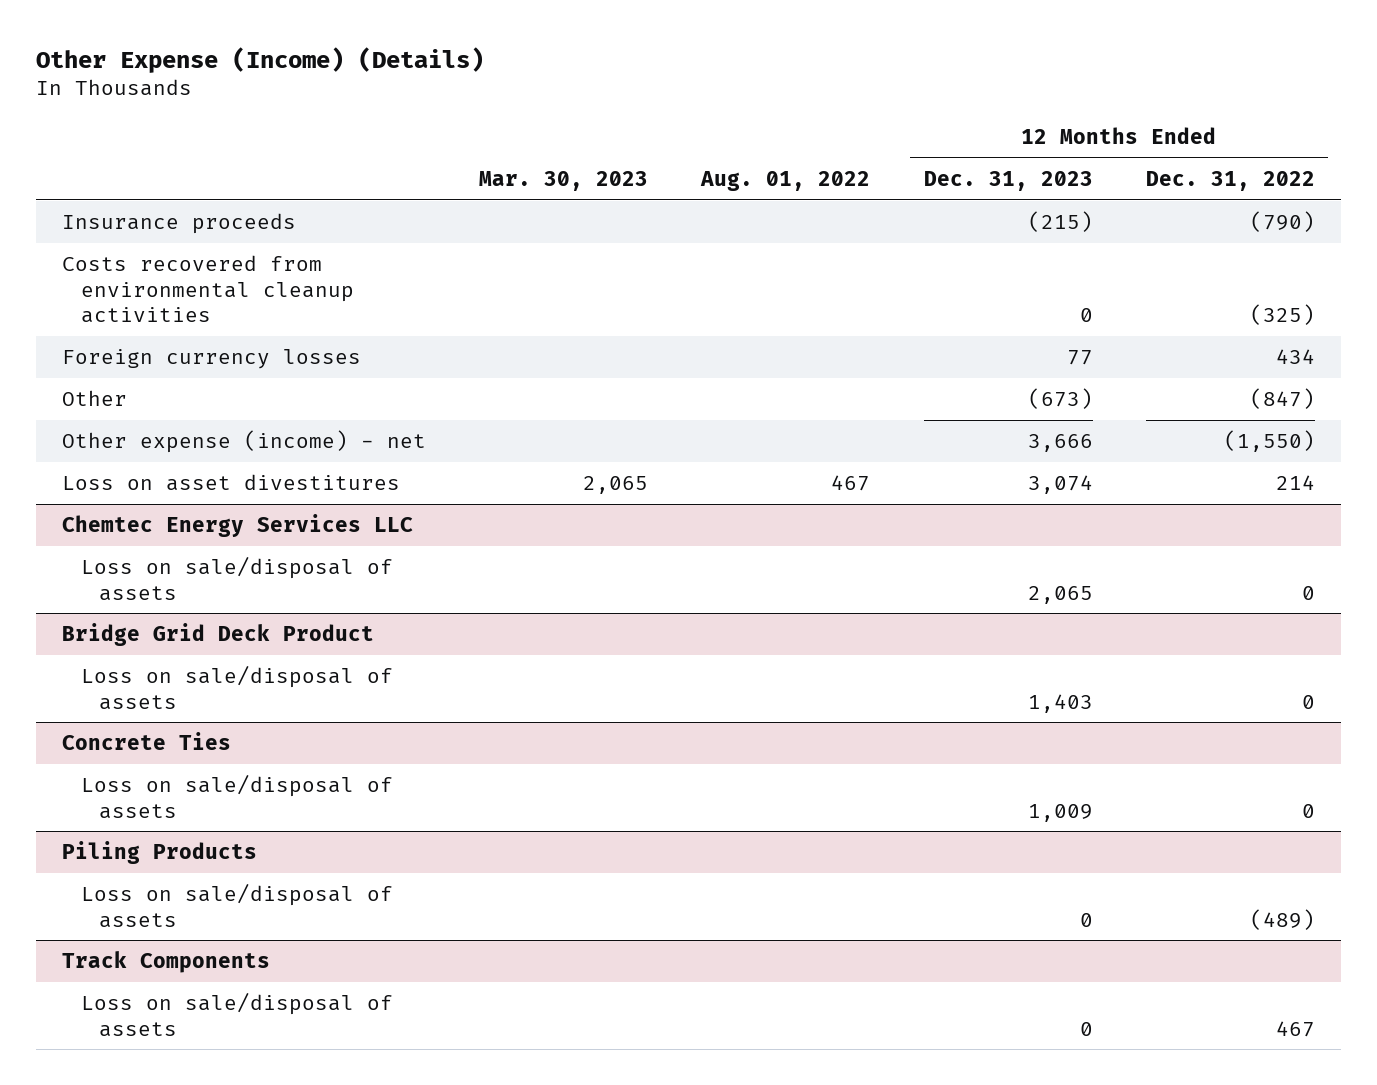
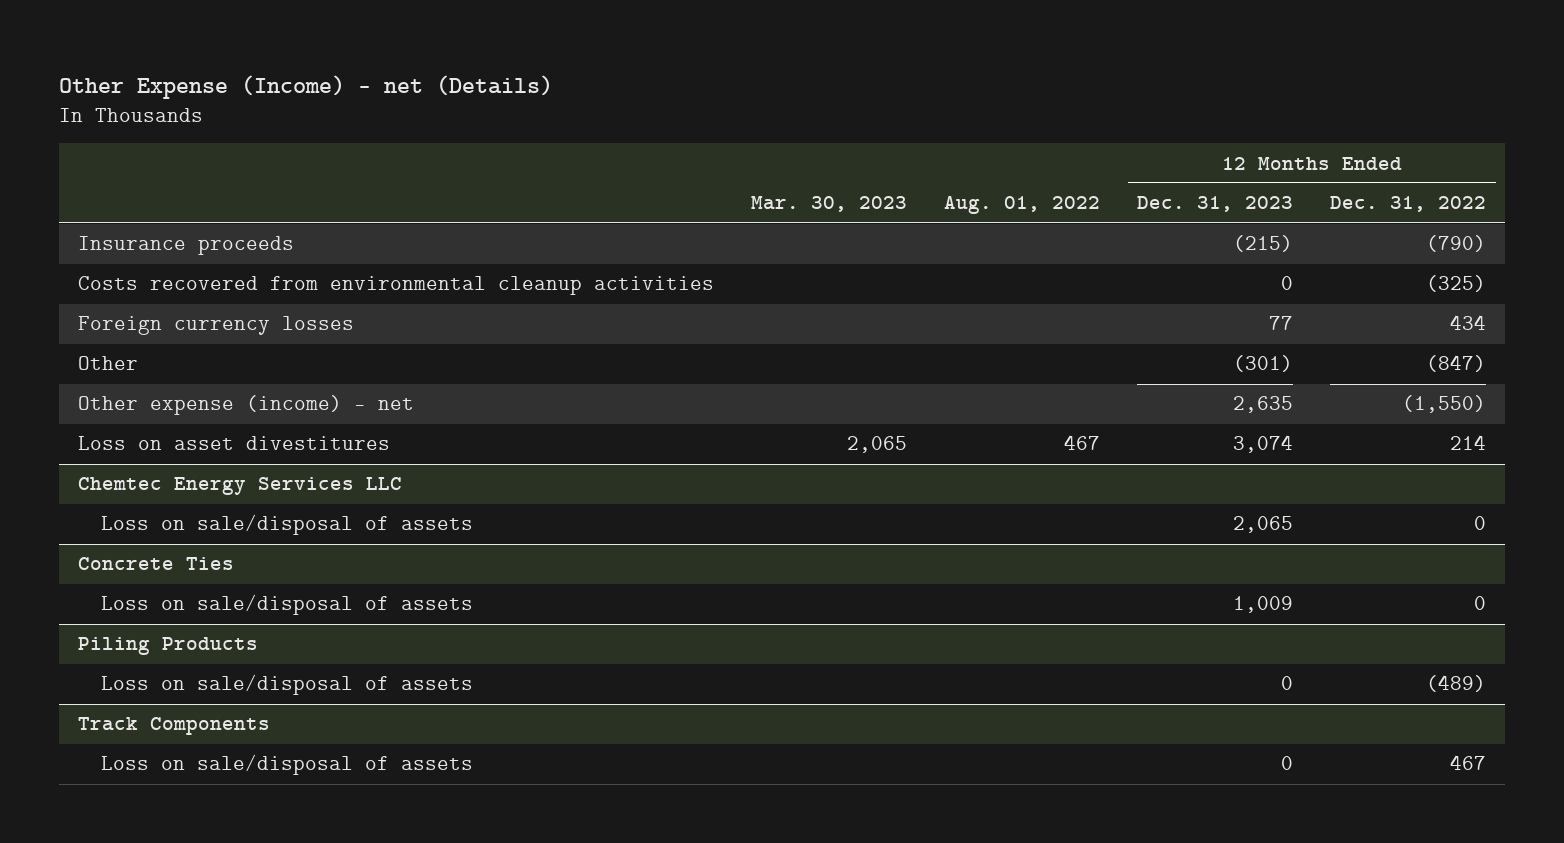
[35,46,484,73] Other Expense (Income) (Details) -> [59,74,554,99] Other Expense (Income) - net (Details)
[1027,388,1093,410] (673) -> [1233,355,1294,373] (301)
[1027,434,1093,453] 3,666 -> [1233,396,1294,414] 2,635
[62,623,375,647] Bridge Grid Deck Product -> none
[80,665,393,710] Loss on sale/disposal of assets -> none

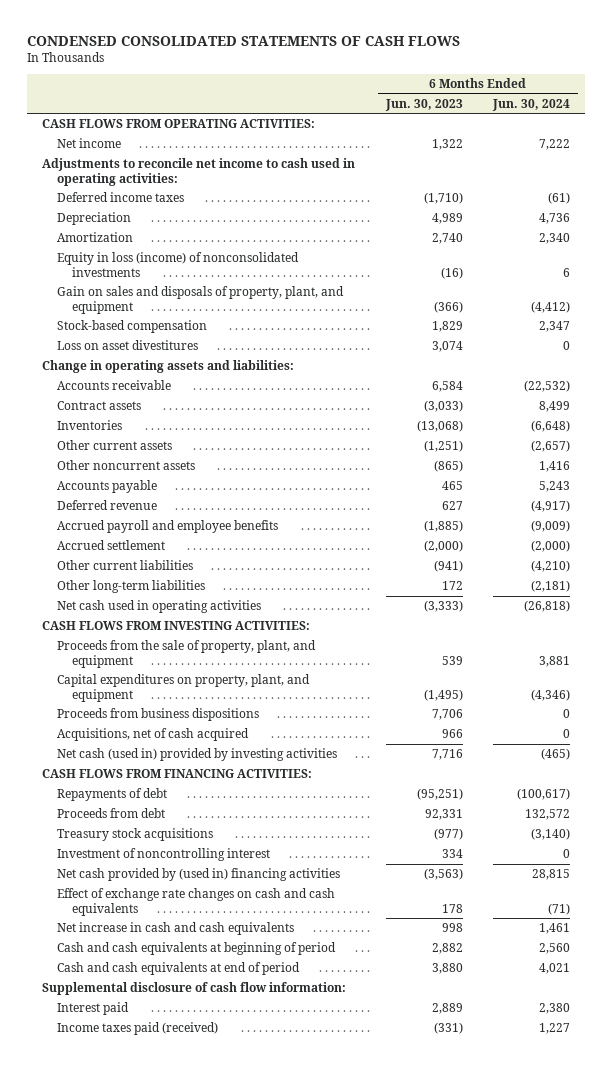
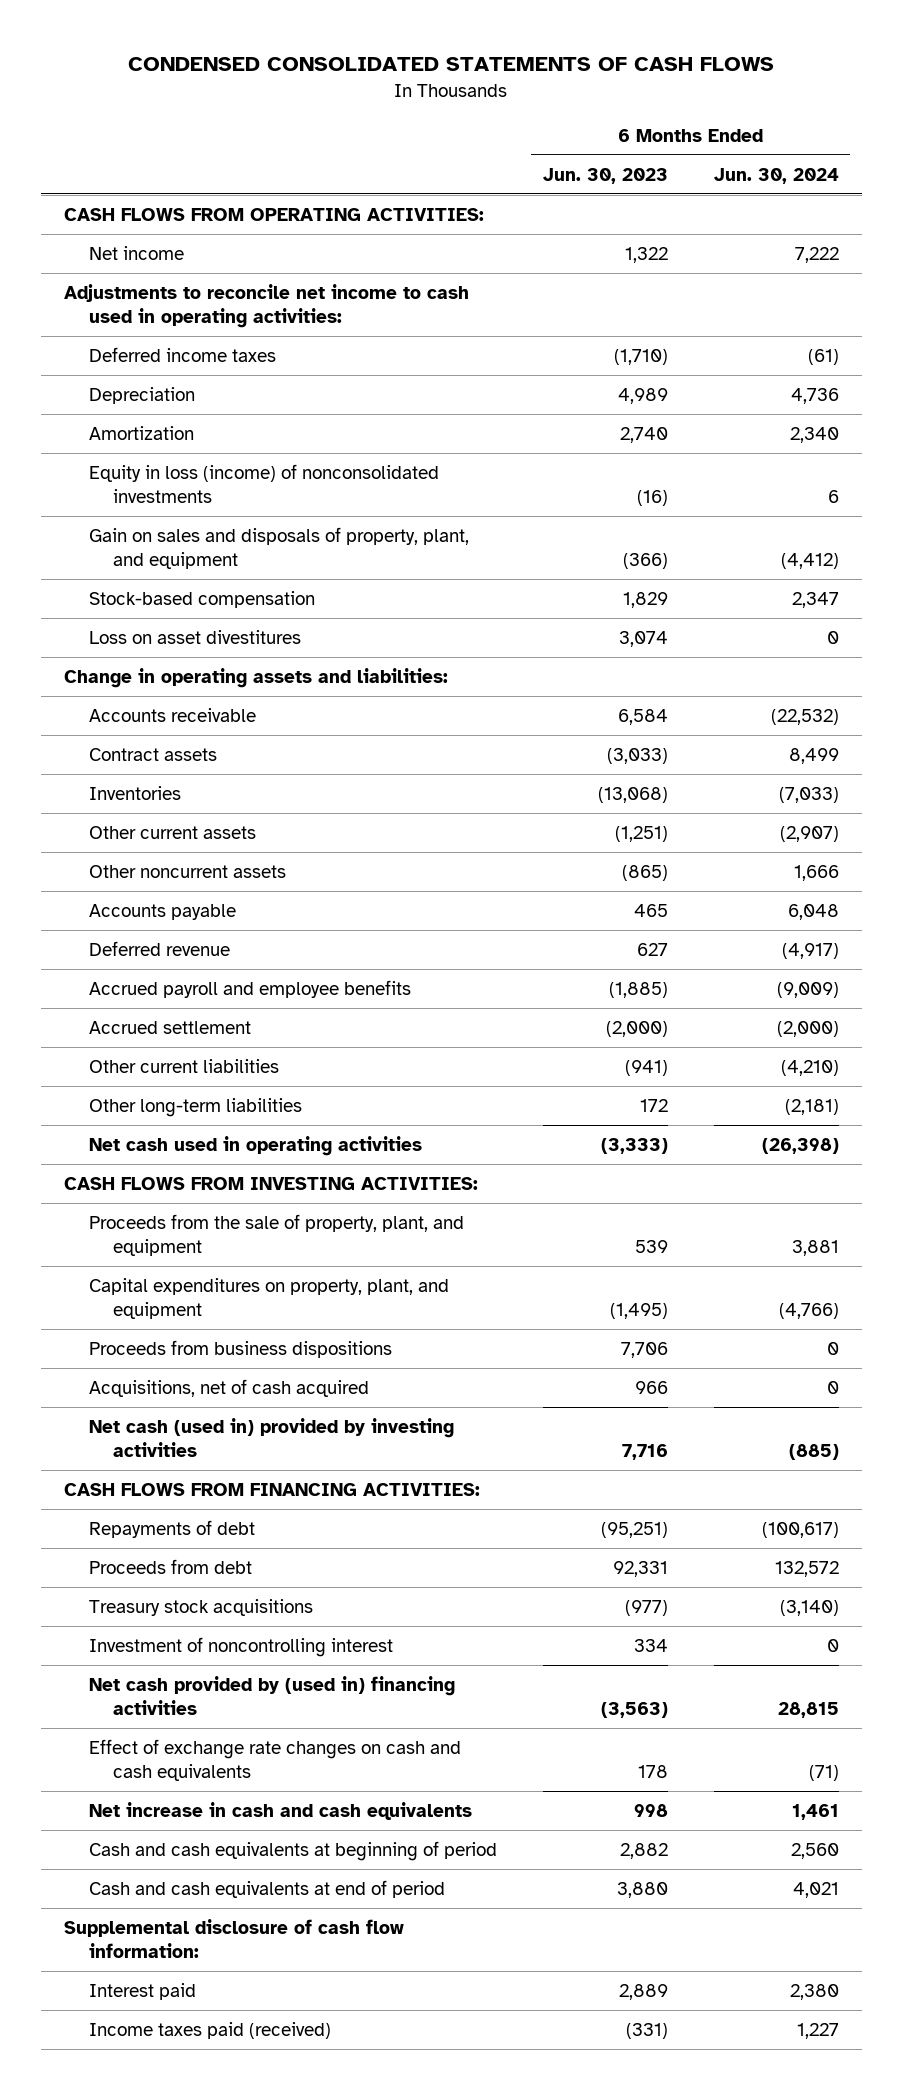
[530,420,570,433] (6,648) -> [778,786,839,803] (7,033)
[530,440,570,453] (2,657) -> [779,825,839,842] (2,907)
[538,461,570,473] 1,416 -> [793,864,839,881] 1,666
[538,481,570,493] 5,243 -> [787,903,839,920] 6,048
[523,600,570,613] (26,818) -> [761,1137,839,1154] (26,398)
[530,688,570,701] (4,346) -> [778,1303,839,1320] (4,766)
[540,748,570,761] (465) -> [788,1444,839,1461] (885)

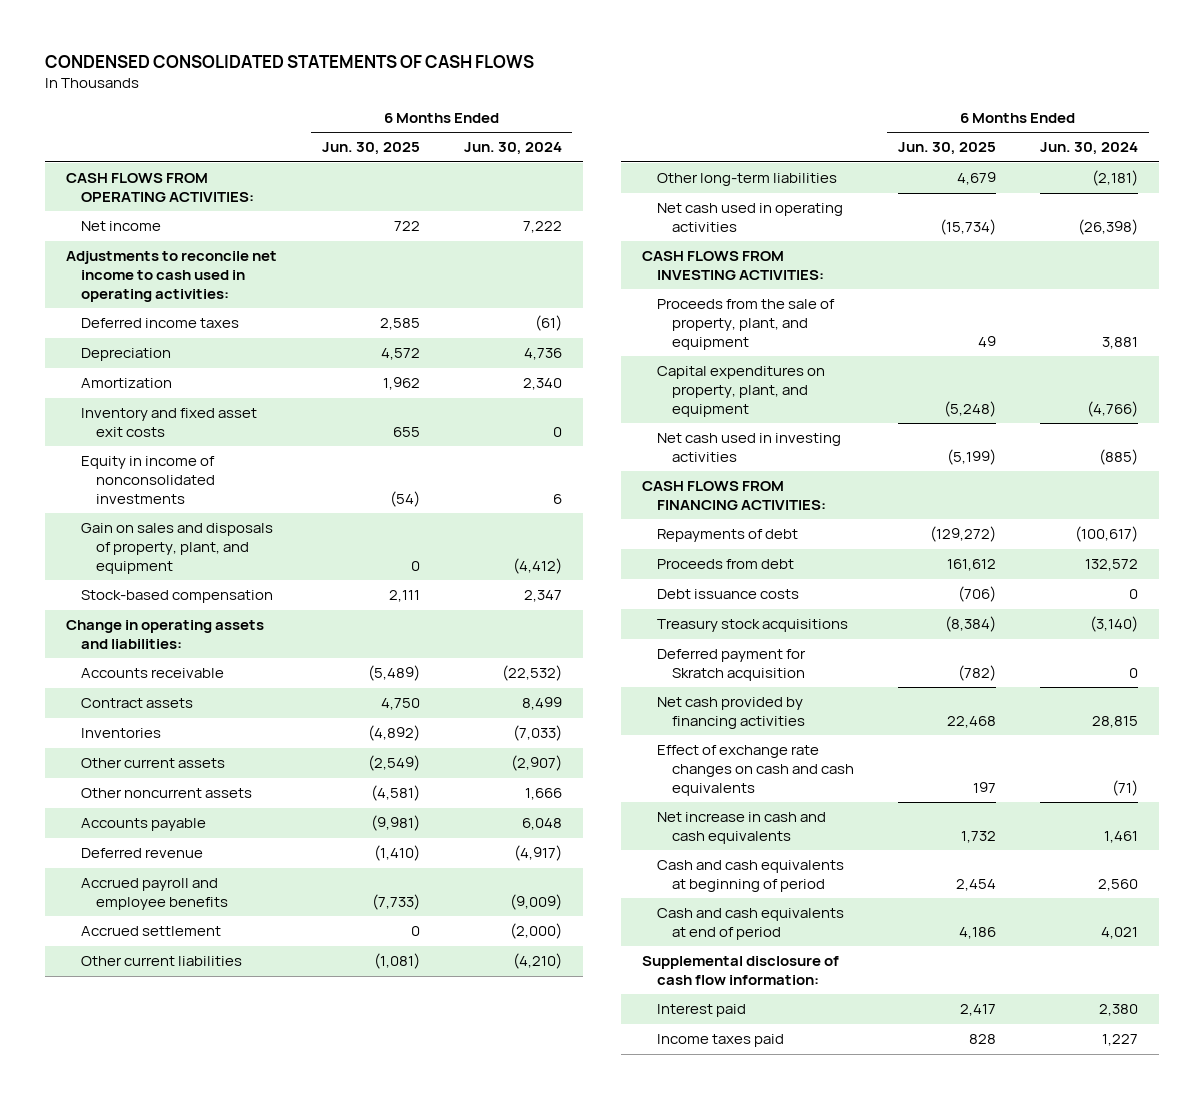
[542,167,668,184] Jun. 30, 2023 -> none
none -> [321,142,420,156] Jun. 30, 2025
none -> [81,408,258,438] Inventory and fixed asset exit costs
[88,463,439,504] Equity in loss (income) of nonconsolidated investments -> [81,456,216,504] Equity in income of nonconsolidated investments
[88,629,301,644] Loss on asset divestitures -> none
[88,1339,392,1358] Proceeds from business dispositions -> none
[88,1378,369,1397] Acquisitions, net of cash acquired -> none
[88,1417,454,1458] Net cash (used in) provided by investing activities -> [657,433,842,463] Net cash used in investing activities
none -> [657,589,800,600] Debt issuance costs
[88,1636,393,1657] Investment of noncontrolling interest -> none
none -> [657,649,807,682] Deferred payment for Skratch acquisition
[88,1675,455,1716] Net cash provided by (used in) financing activities -> [657,697,806,730] Net cash provided by financing activities
[88,2021,331,2039] Income taxes paid (received) -> [657,1034,785,1048] Income taxes paid

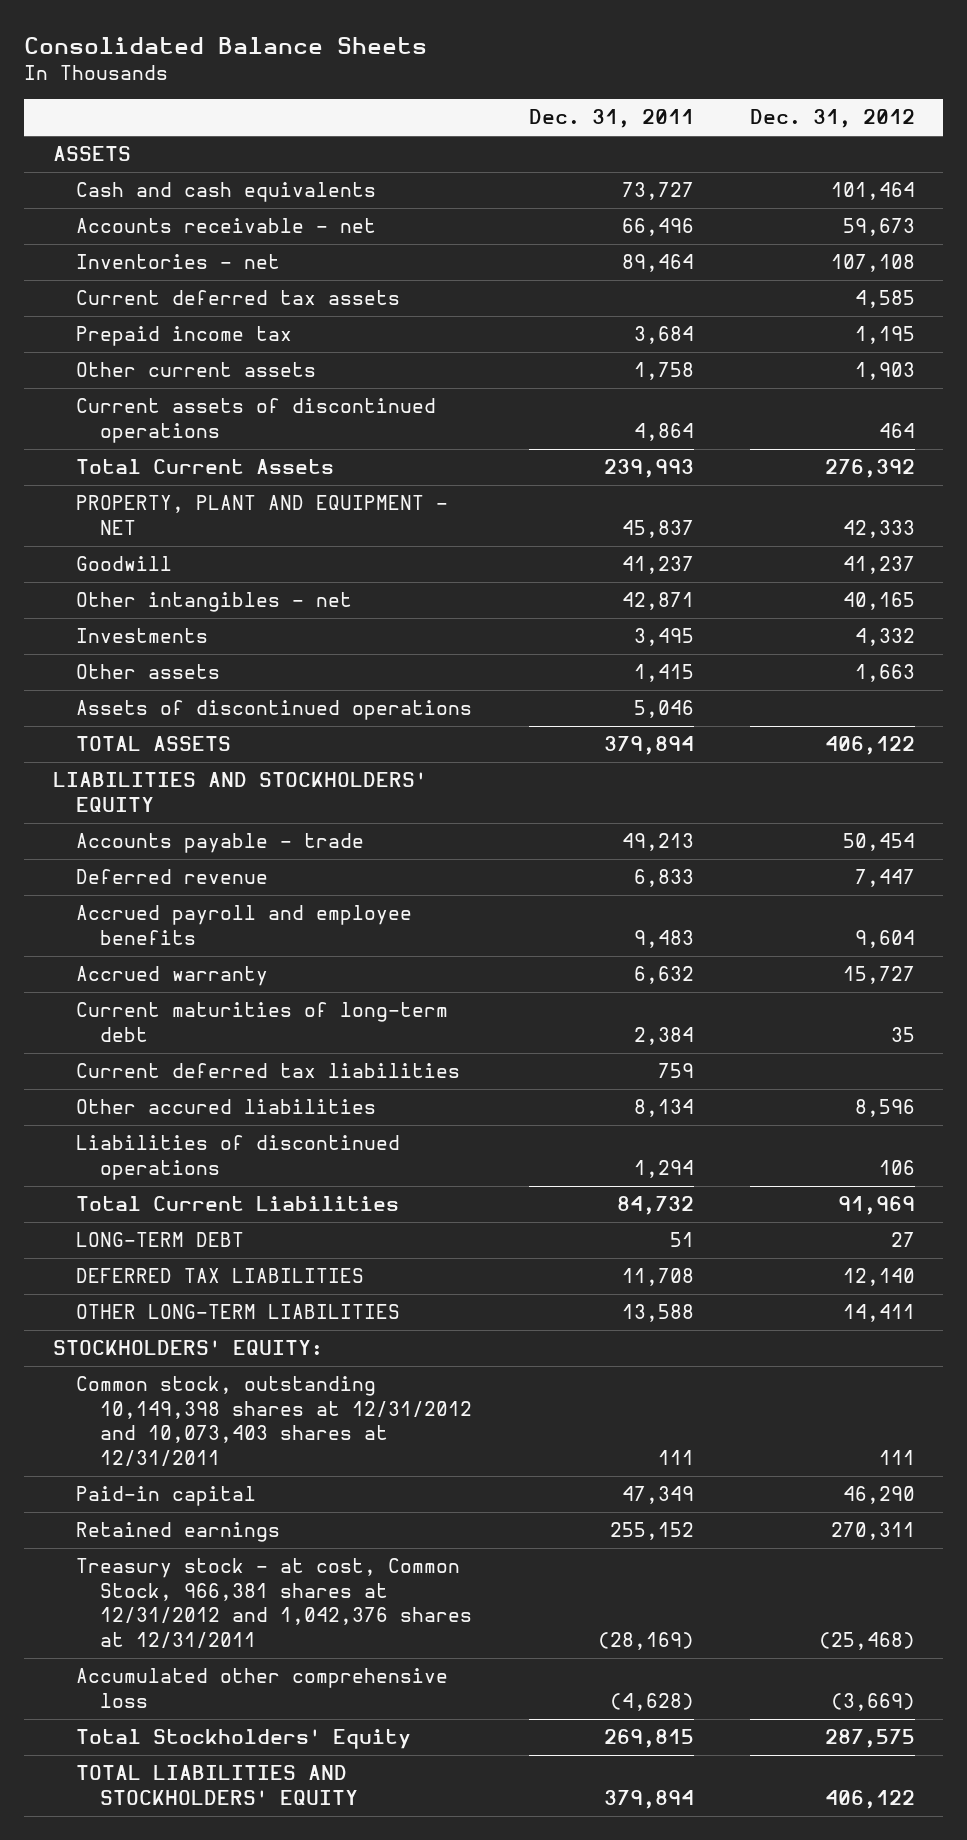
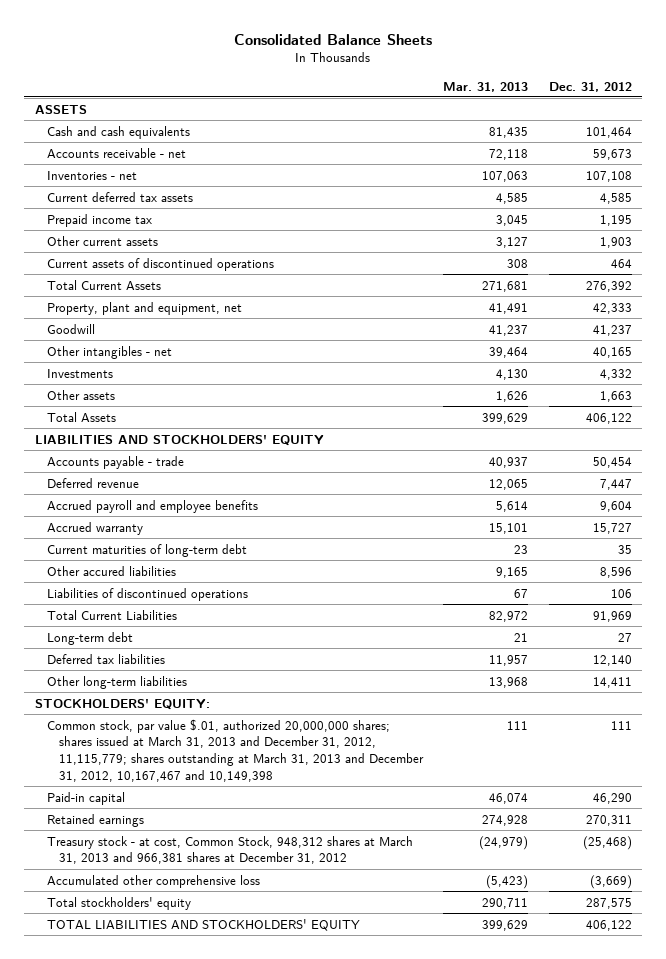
[528,109,694,129] Dec. 31, 2011 -> none
none -> [443,81,529,92] Mar. 31, 2013
[76,495,449,535] PROPERTY, PLANT AND EQUIPMENT - NET -> [46,301,242,315] Property, plant and equipment, net
[76,700,473,721] Assets of discontinued operations -> none
[76,736,232,752] TOTAL ASSETS -> [46,411,116,422] Total Assets
[76,1063,461,1079] Current deferred tax liabilities -> none
[76,1232,245,1248] LONG-TERM DEBT -> [46,631,133,645] Long-term debt
[76,1268,365,1284] DEFERRED TAX LIABILITIES -> [46,653,165,664] Deferred tax liabilities
[76,1304,401,1320] OTHER LONG-TERM LIABILITIES -> [46,675,187,689] Other long-term liabilities
[76,1376,473,1467] Common stock, outstanding 10,149,398 shares at 12/31/2012 and 10,073,403 shares at 12/31/2011 -> [46,718,424,782] Common stock, par value $.01, authorized 20,000,000 shares; shares issued at March 31, 2013 and December 31, 2012, 11,115,779; shares outstanding at March 31, 2013 and December 31, 2012, 10,167,467 and 10,149,398
[76,1558,473,1649] Treasury stock - at cost, Common Stock, 966,381 shares at 12/31/2012 and 1,042,376 shares at 12/31/2011 -> [46,835,413,865] Treasury stock - at cost, Common Stock, 948,312 shares at March 31, 2013 and 966,381 shares at December 31, 2012
[76,1729,412,1750] Total Stockholders' Equity -> [46,896,191,910] Total stockholders' equity

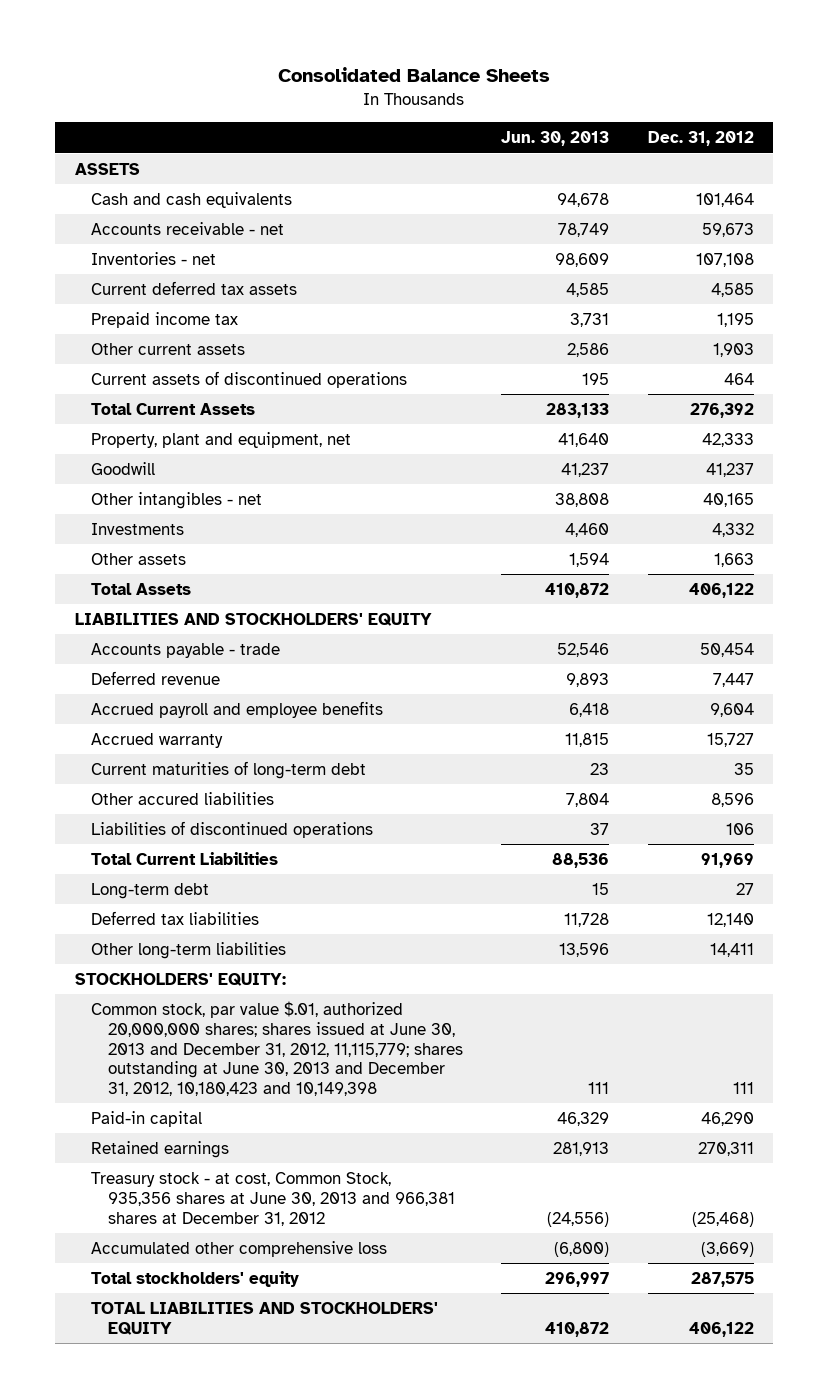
[443,81,529,92] Mar. 31, 2013 -> none
none -> [501,131,610,147] Jun. 30, 2013
[46,718,424,782] Common stock, par value $.01, authorized 20,000,000 shares; shares issued at March 31, 2013 and December 31, 2012, 11,115,779; shares outstanding at March 31, 2013 and December 31, 2012, 10,167,467 and 10,149,398 -> [91,1000,463,1097] Common stock, par value $.01, authorized 20,000,000 shares; shares issued at June 30, 2013 and December 31, 2012, 11,115,779; shares outstanding at June 30, 2013 and December 31, 2012, 10,180,423 and 10,149,398
[46,835,413,865] Treasury stock - at cost, Common Stock, 948,312 shares at March 31, 2013 and 966,381 shares at December 31, 2012 -> [91,1171,455,1226] Treasury stock - at cost, Common Stock, 935,356 shares at June 30, 2013 and 966,381 shares at December 31, 2012

